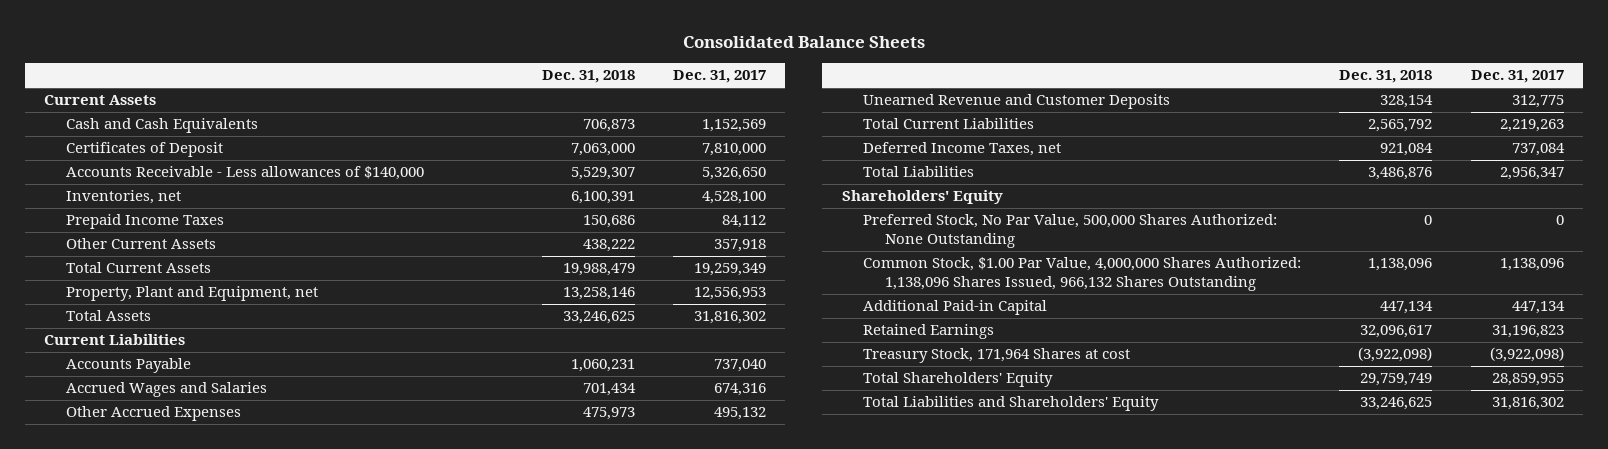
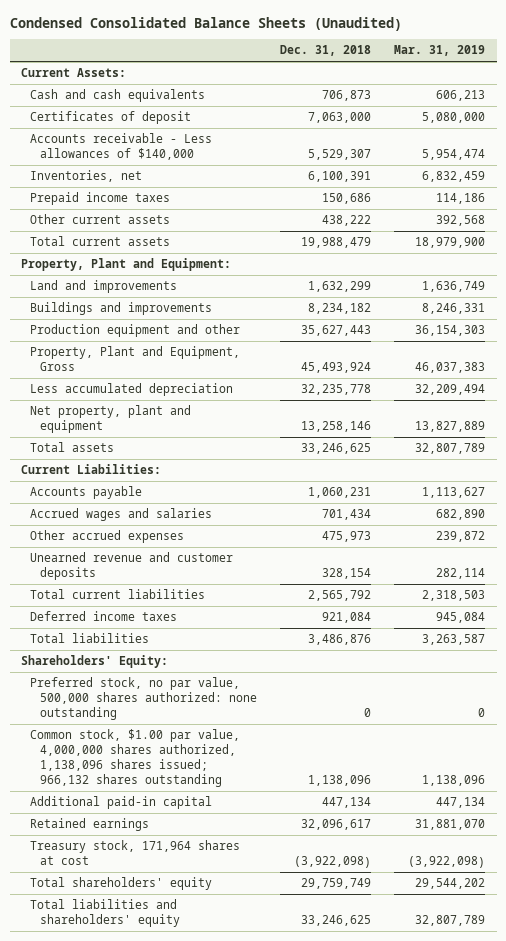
[682,36,925,49] Consolidated Balance Sheets -> [9,16,402,31] Condensed Consolidated Balance Sheets (Unaudited)
[673,70,767,84] Dec. 31, 2017 -> none
none -> [394,45,486,57] Mar. 31, 2019
[44,95,157,106] Current Assets -> [21,68,127,78] Current Assets:
[65,118,258,134] Cash and Cash Equivalents -> [30,89,206,103] Cash and cash equivalents
[65,142,223,158] Certificates of Deposit -> [30,111,192,125] Certificates of deposit
[65,166,424,181] Accounts Receivable - Less allowances of $140,000 -> [30,133,213,161] Accounts receivable - Less allowances of $140,000
[65,214,224,230] Prepaid Income Taxes -> [30,192,171,206] Prepaid income taxes
[65,238,216,250] Other Current Assets -> [30,214,171,225] Other current assets
[65,262,211,274] Total Current Assets -> [30,236,171,247] Total current assets
none -> [21,258,232,272] Property, Plant and Equipment:
none -> [30,280,178,294] Land and improvements
none -> [30,302,213,316] Buildings and improvements
none -> [30,324,241,338] Production equipment and other
none -> [30,346,241,372] Property, Plant and Equipment, Gross
none -> [30,383,234,397] Less accumulated depreciation
[65,286,318,302] Property, Plant and Equipment, net -> [30,405,192,434] Net property, plant and equipment
[65,310,151,322] Total Assets -> [30,442,115,453] Total assets
[44,334,186,346] Current Liabilities -> [21,464,162,475] Current Liabilities:
[65,358,191,374] Accounts Payable -> [30,486,143,500] Accounts payable
[65,382,267,398] Accrued Wages and Salaries -> [30,508,213,522] Accrued wages and salaries
[65,406,241,422] Other Accrued Expenses -> [30,530,185,544] Other accrued expenses
[863,94,1171,110] Unearned Revenue and Customer Deposits -> [30,552,234,581] Unearned revenue and customer deposits
[863,118,1035,130] Total Current Liabilities -> [30,589,206,600] Total current liabilities
[863,142,1062,157] Deferred Income Taxes, net -> [30,611,178,622] Deferred income taxes
[863,166,975,178] Total Liabilities -> [30,633,150,644] Total liabilities
[841,190,1003,205] Shareholders' Equity -> [21,655,169,669] Shareholders' Equity:
[863,214,1278,249] Preferred Stock, No Par Value, 500,000 Shares Authorized: None Outstanding -> [30,677,257,720] Preferred stock, no par value, 500,000 shares authorized: none outstanding
[863,257,1302,292] Common Stock, $1.00 Par Value, 4,000,000 Shares Authorized: 1,138,096 Shares Issued, 966,132 Shares Outstanding -> [30,729,241,787] Common stock, $1.00 par value, 4,000,000 shares authorized, 1,138,096 shares issued; 966,132 shares outstanding
[863,300,1048,316] Additional Paid-in Capital -> [30,796,213,810] Additional paid-in capital
[863,324,995,340] Retained Earnings -> [30,818,150,832] Retained earnings
[863,348,1131,364] Treasury Stock, 171,964 Shares at cost -> [30,840,241,866] Treasury stock, 171,964 shares at cost
[863,372,1054,388] Total Shareholders' Equity -> [30,877,213,891] Total shareholders' equity
[863,396,1160,412] Total Liabilities and Shareholders' Equity -> [30,899,180,928] Total liabilities and shareholders' equity

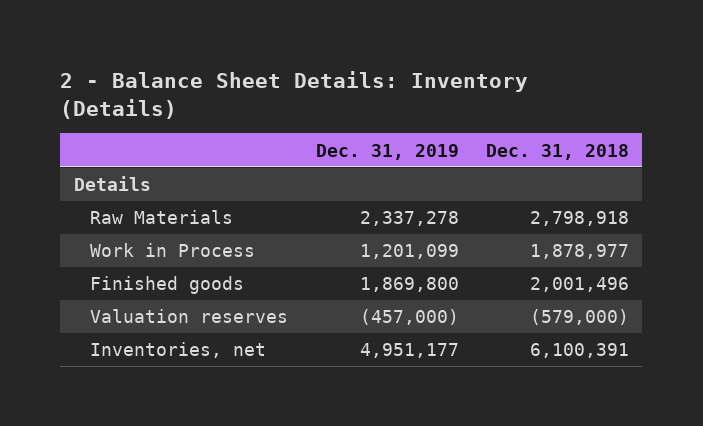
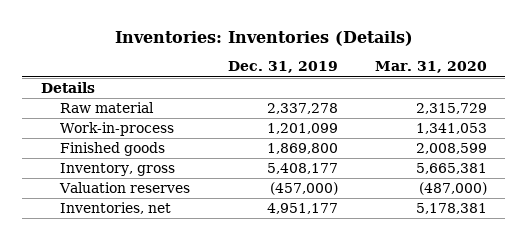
[60,70,529,119] 2 - Balance Sheet Details: Inventory (Details) -> [114,30,413,46] Inventories: Inventories (Details)
[485,143,629,160] Dec. 31, 2018 -> none
none -> [374,61,487,74] Mar. 31, 2020
[90,210,234,225] Raw Materials -> [60,101,155,113] Raw material
[90,243,256,258] Work in Process -> [60,121,175,136] Work-in-process
none -> [60,162,176,176] Inventory, gross

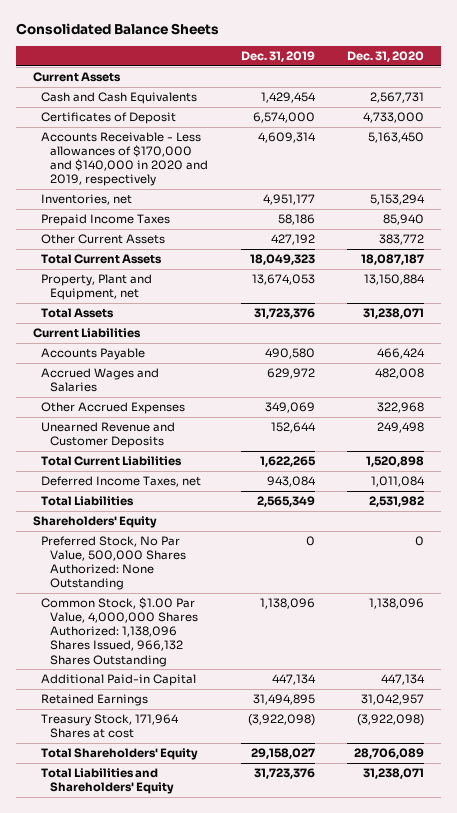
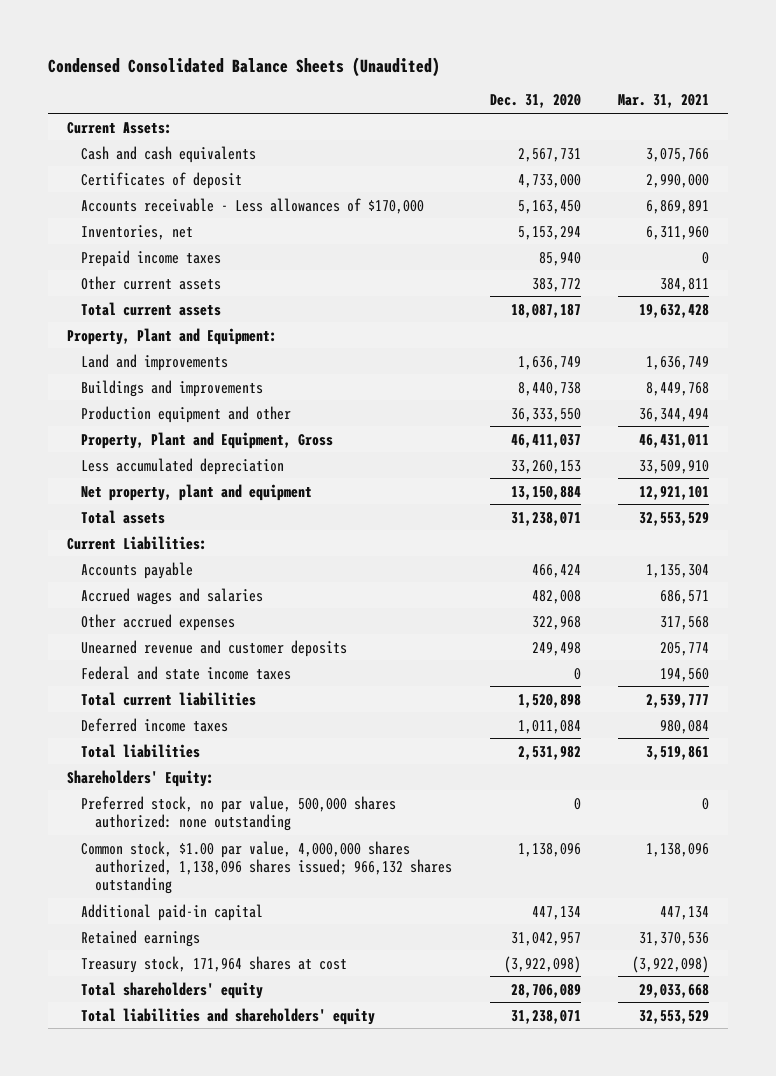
[16,23,220,36] Consolidated Balance Sheets -> [47,56,440,77] Condensed Consolidated Balance Sheets (Unaudited)
[240,50,315,62] Dec. 31, 2019 -> none
none -> [618,94,710,109] Mar. 31, 2021
[32,72,121,83] Current Assets -> [66,121,172,134] Current Assets:
[41,92,198,105] Cash and Cash Equivalents -> [80,145,256,163] Cash and cash equivalents
[41,112,177,125] Certificates of Deposit -> [80,171,242,189] Certificates of deposit
[41,132,209,187] Accounts Receivable - Less allowances of $170,000 and $140,000 in 2020 and 2019, respectively -> [80,197,424,214] Accounts receivable - Less allowances of $170,000
[41,214,171,227] Prepaid Income Taxes -> [80,249,221,267] Prepaid income taxes
[41,234,166,245] Other Current Assets -> [80,275,221,290] Other current assets
[41,254,163,265] Total Current Assets -> [80,301,221,316] Total current assets
none -> [66,327,277,345] Property, Plant and Equipment:
none -> [80,353,228,371] Land and improvements
none -> [80,379,263,397] Buildings and improvements
none -> [80,405,291,423] Production equipment and other
none -> [80,431,333,449] Property, Plant and Equipment, Gross
none -> [80,457,284,475] Less accumulated depreciation
[41,274,153,301] Property, Plant and Equipment, net -> [80,483,312,501] Net property, plant and equipment
[41,308,115,319] Total Assets -> [80,509,165,524] Total assets
[32,328,141,339] Current Liabilities -> [66,535,207,550] Current Liabilities:
[41,348,146,361] Accounts Payable -> [80,561,193,579] Accounts payable
[41,368,160,393] Accrued Wages and Salaries -> [80,587,263,605] Accrued wages and salaries
[41,402,186,415] Other Accrued Expenses -> [80,613,235,631] Other accrued expenses
[41,422,176,449] Unearned Revenue and Customer Deposits -> [80,639,347,657] Unearned revenue and customer deposits
none -> [80,665,291,680] Federal and state income taxes
[41,456,183,467] Total Current Liabilities -> [80,691,256,706] Total current liabilities
[41,476,202,488] Deferred Income Taxes, net -> [80,717,228,732] Deferred income taxes
[41,496,135,507] Total Liabilities -> [80,743,200,758] Total liabilities
[32,516,157,529] Shareholders' Equity -> [66,769,214,787] Shareholders' Equity:
[41,536,187,591] Preferred Stock, No Par Value, 500,000 Shares Authorized: None Outstanding -> [80,795,396,832] Preferred stock, no par value, 500,000 shares authorized: none outstanding
[41,597,199,667] Common Stock, $1.00 Par Value, 4,000,000 Shares Authorized: 1,138,096 Shares Issued, 966,132 Shares Outstanding -> [80,840,453,895] Common stock, $1.00 par value, 4,000,000 shares authorized, 1,138,096 shares issued; 966,132 shares outstanding
[41,674,197,687] Additional Paid-in Capital -> [80,903,263,921] Additional paid-in capital
[41,694,149,707] Retained Earnings -> [80,929,200,947] Retained earnings
[41,714,180,739] Treasury Stock, 171,964 Shares at cost -> [80,955,347,973] Treasury stock, 171,964 shares at cost
[41,748,199,761] Total Shareholders' Equity -> [80,981,263,999] Total shareholders' equity
[41,768,175,795] Total Liabilities and Shareholders' Equity -> [80,1007,375,1025] Total liabilities and shareholders' equity

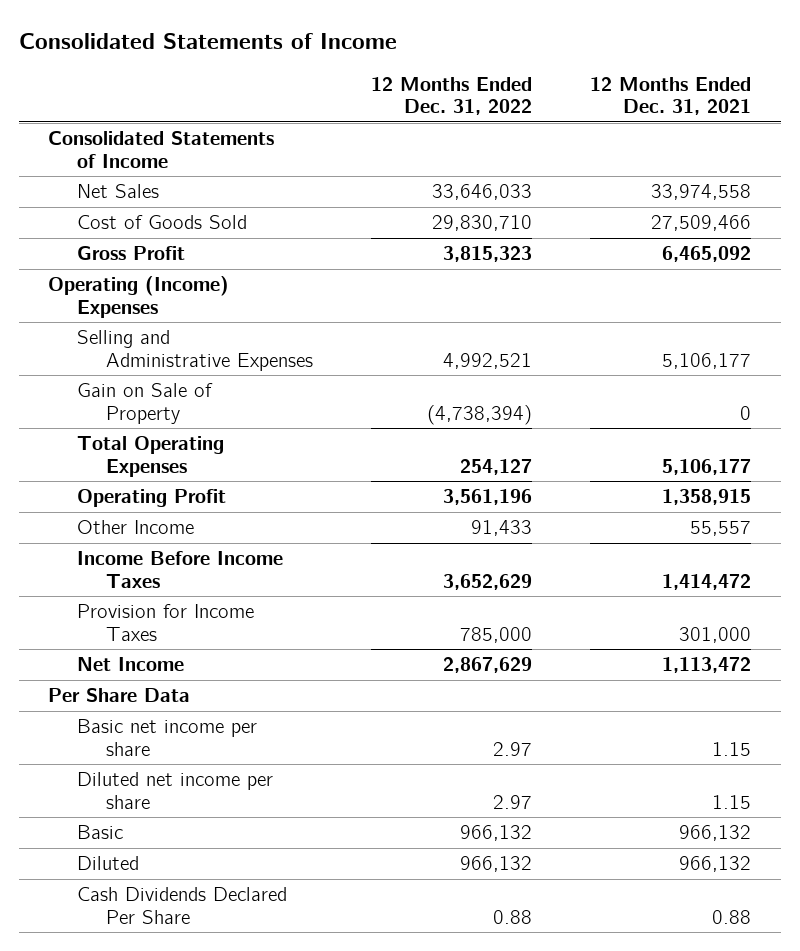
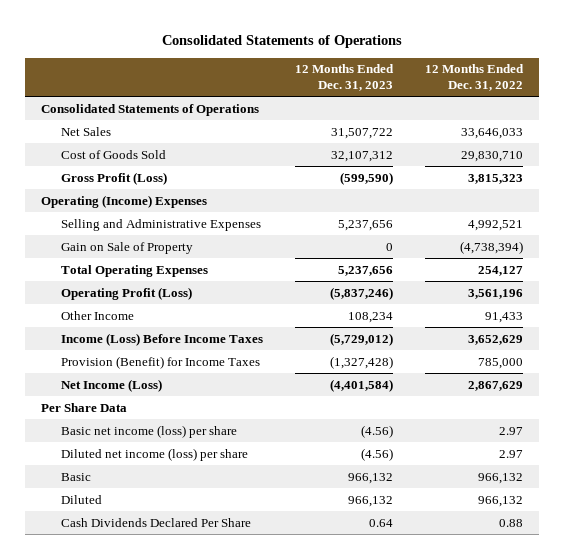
[18,33,397,50] Consolidated Statements of Income -> [162,35,403,49] Consolidated Statements of Operations
[590,76,752,116] 12 Months Ended Dec. 31, 2021 -> none
none -> [295,64,395,92] 12 Months Ended Dec. 31, 2023
[48,131,275,168] Consolidated Statements of Income -> [41,103,260,116] Consolidated Statements of Operations
[77,246,186,261] Gross Profit -> [60,171,167,185] Gross Profit (Loss)
[77,489,227,508] Operating Profit -> [60,286,192,300] Operating Profit (Loss)
[77,551,284,588] Income Before Income Taxes -> [60,332,263,346] Income (Loss) Before Income Taxes
[77,604,255,641] Provision for Income Taxes -> [60,355,260,369] Provision (Benefit) for Income Taxes
[77,657,185,672] Net Income -> [60,378,162,392] Net Income (Loss)
[77,719,258,756] Basic net income per share -> [60,424,237,438] Basic net income (loss) per share
[77,772,274,809] Diluted net income per share -> [60,447,248,461] Diluted net income (loss) per share

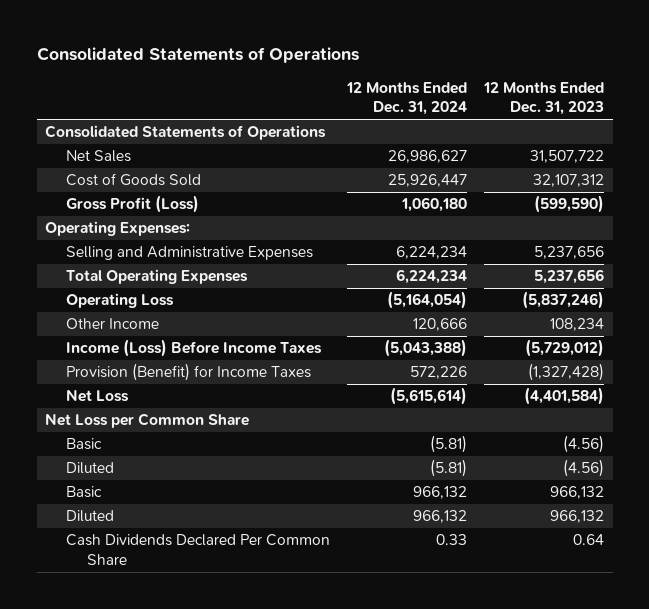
[425,64,525,92] 12 Months Ended Dec. 31, 2022 -> none
none -> [346,81,468,116] 12 Months Ended Dec. 31, 2024
[41,194,208,208] Operating (Income) Expenses -> [45,221,191,237] Operating Expenses:
[60,241,193,254] Gain on Sale of Property -> none
[60,286,192,300] Operating Profit (Loss) -> [66,293,175,309] Operating Loss
[60,378,162,392] Net Income (Loss) -> [66,390,130,403] Net Loss
[41,402,128,412] Per Share Data -> [45,413,250,429] Net Loss per Common Share
[60,424,237,438] Basic net income (loss) per share -> [66,438,103,451] Basic
[60,447,248,461] Diluted net income (loss) per share -> [66,462,115,475] Diluted
[60,517,251,527] Cash Dividends Declared Per Share -> [66,534,331,565] Cash Dividends Declared Per Common Share

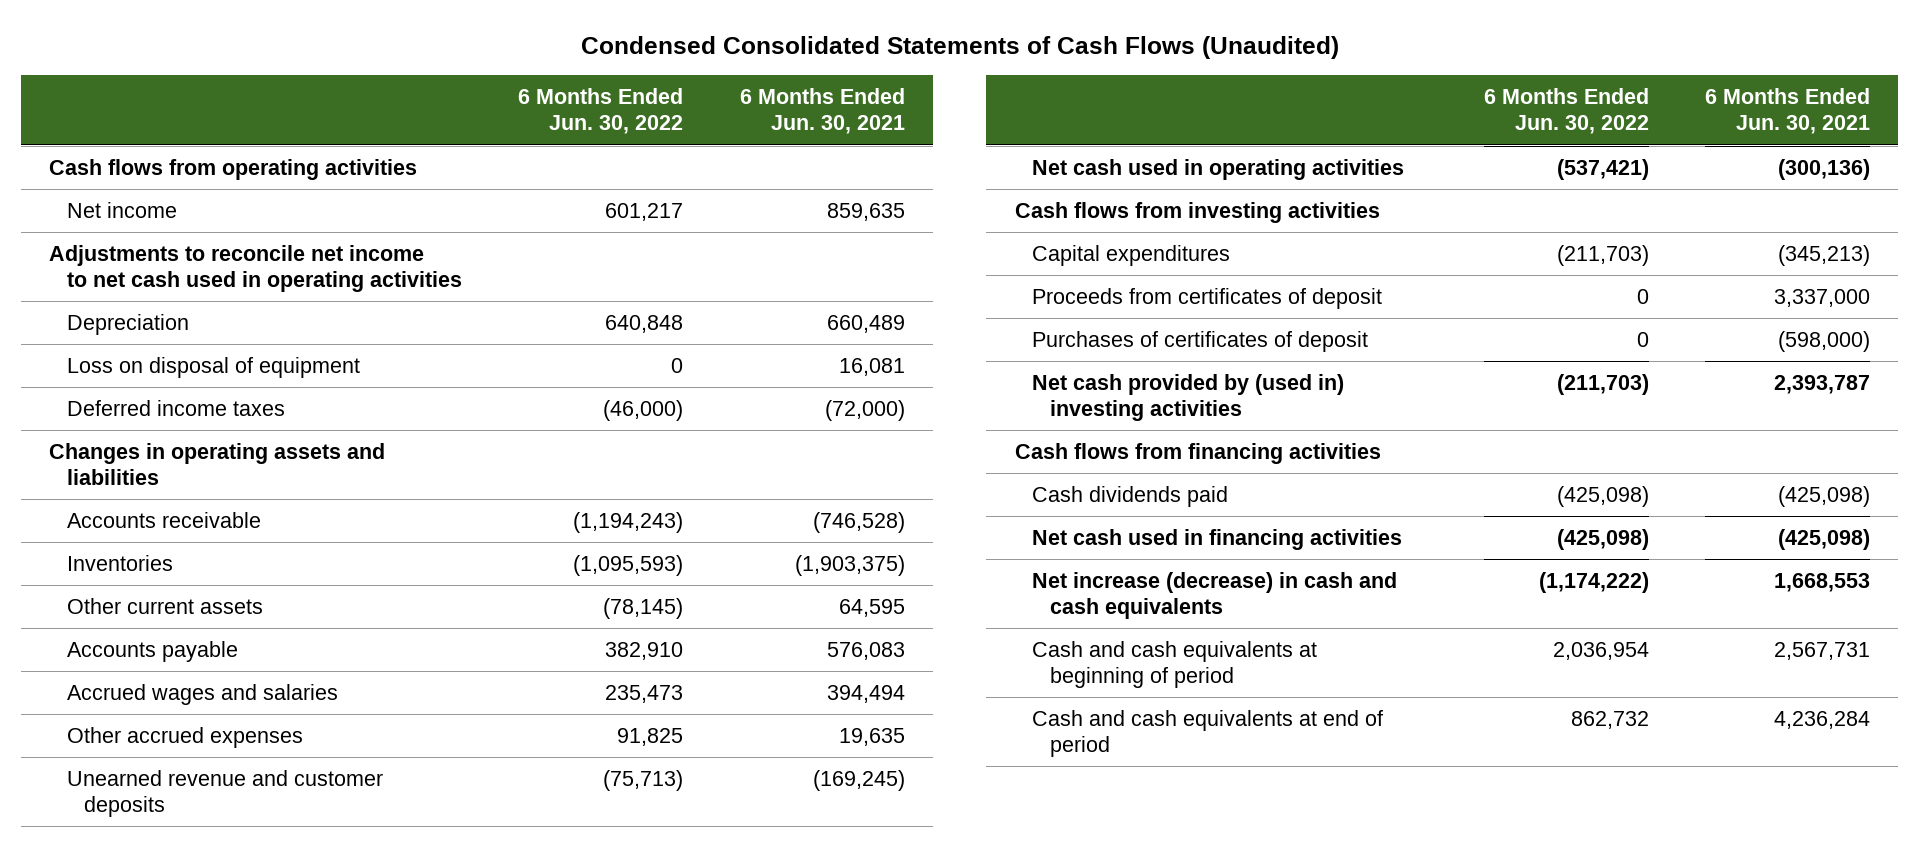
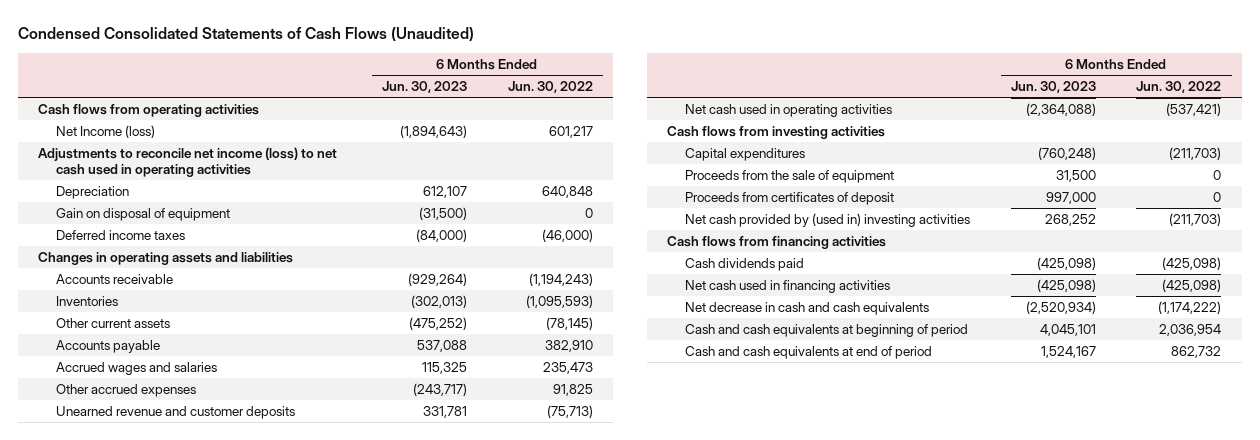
[739,88,905,135] 6 Months Ended Jun. 30, 2021 -> none
none -> [382,81,468,94] Jun. 30, 2023
[66,201,177,218] Net income -> [56,125,156,139] Net Income (loss)
[49,244,462,292] Adjustments to reconcile net income to net cash used in operating activities -> [38,147,338,177] Adjustments to reconcile net income (loss) to net cash used in operating activities
[66,356,360,378] Loss on disposal of equipment -> [56,208,231,222] Gain on disposal of equipment
none -> [685,170,895,184] Proceeds from the sale of equipment
[1032,330,1369,352] Purchases of certificates of deposit -> none
[1032,571,1398,619] Net increase (decrease) in cash and cash equivalents -> [685,302,930,316] Net decrease in cash and cash equivalents

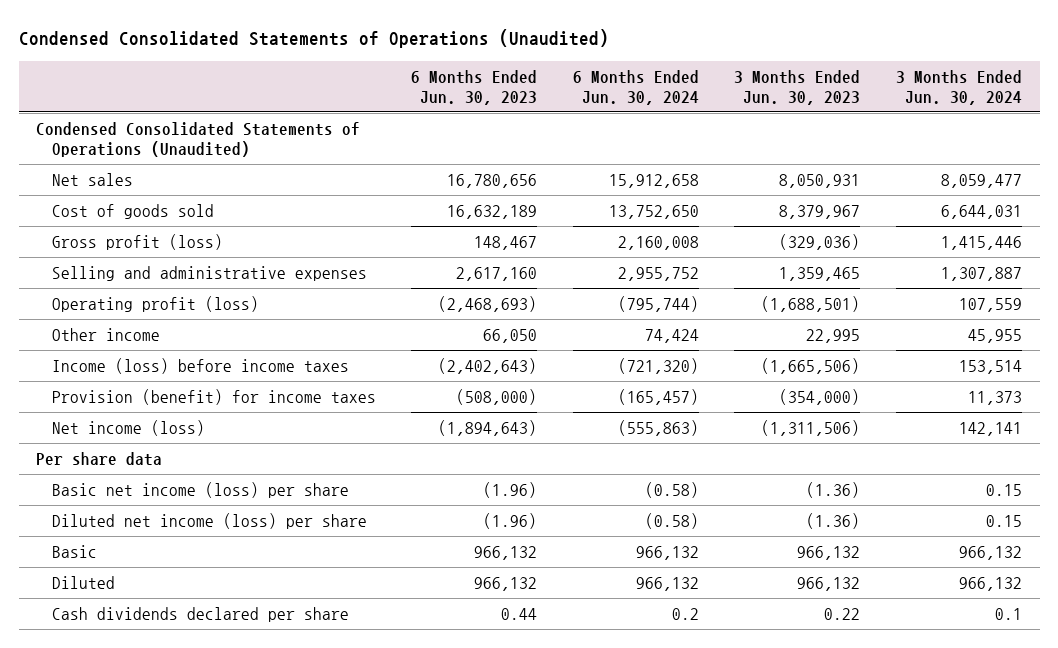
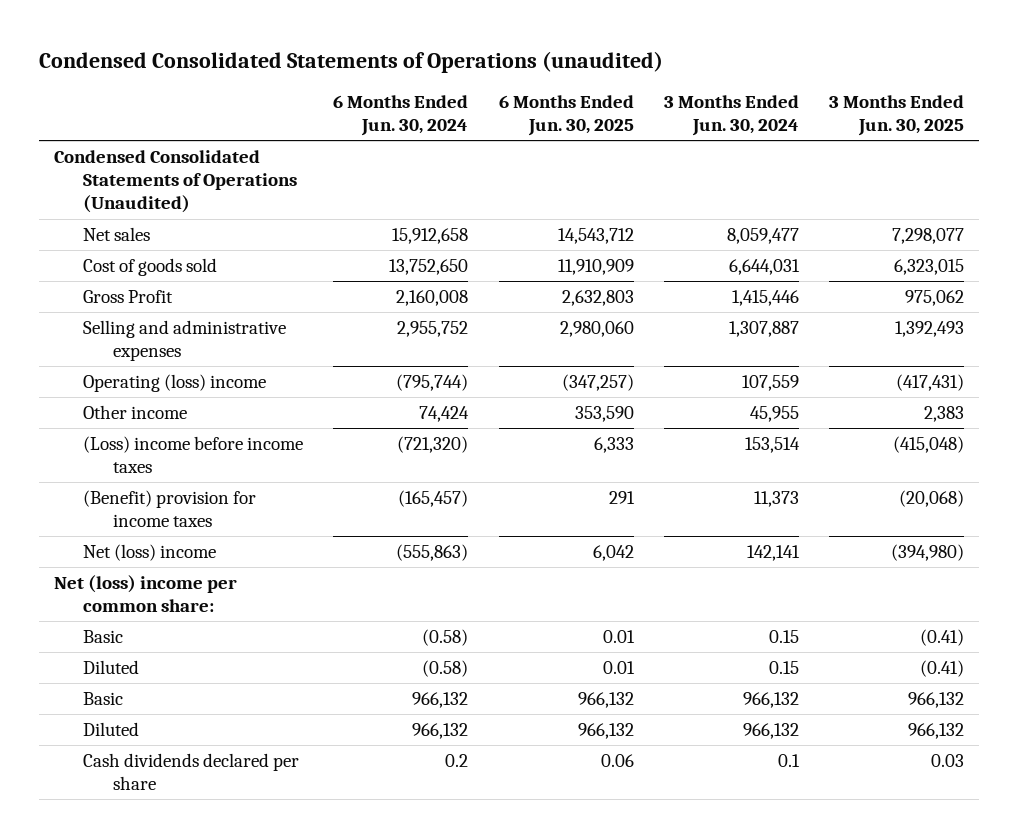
[18,29,609,49] Condensed Consolidated Statements of Operations (Unaudited) -> [38,50,663,73] Condensed Consolidated Statements of Operations (unaudited)
[411,69,538,105] 6 Months Ended Jun. 30, 2023 -> none
[734,69,861,105] 3 Months Ended Jun. 30, 2023 -> none
none -> [498,94,634,137] 6 Months Ended Jun. 30, 2025
none -> [828,94,964,137] 3 Months Ended Jun. 30, 2025
[51,234,223,251] Gross profit (loss) -> [83,289,174,303] Gross Profit
[51,296,259,313] Operating profit (loss) -> [83,373,267,392] Operating (loss) income
[51,358,349,375] Income (loss) before income taxes -> [83,435,304,474] (Loss) income before income taxes
[51,389,376,406] Provision (benefit) for income taxes -> [83,489,257,528] (Benefit) provision for income taxes
[51,420,205,437] Net income (loss) -> [83,543,217,561] Net (loss) income
[36,452,163,467] Per share data -> [53,574,237,613] Net (loss) income per common share:
[51,482,349,499] Basic net income (loss) per share -> [83,629,124,643] Basic
[51,513,367,530] Diluted net income (loss) per share -> [83,659,140,674] Diluted

